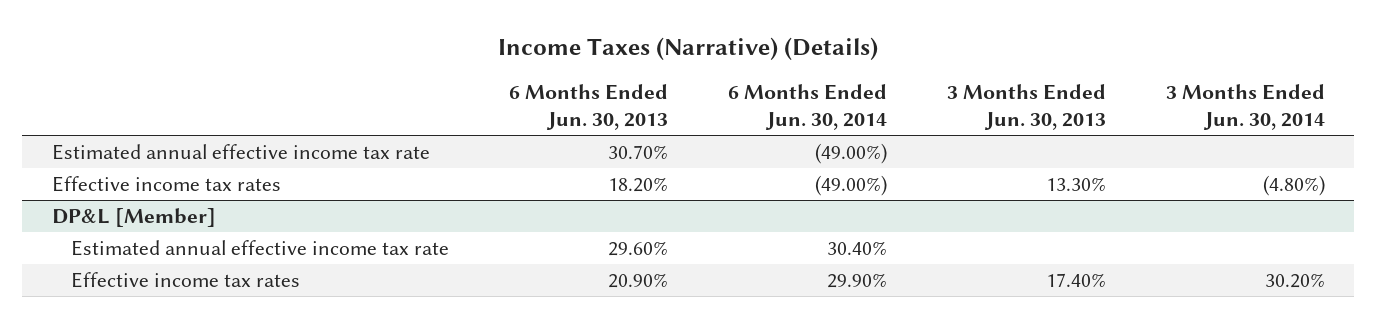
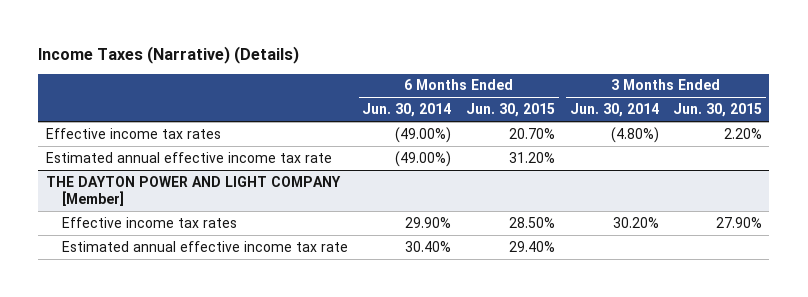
[508,84,668,131] 6 Months Ended Jun. 30, 2013 -> none
[946,84,1106,131] 3 Months Ended Jun. 30, 2013 -> none
none -> [465,103,555,118] Jun. 30, 2015
none -> [673,103,763,118] Jun. 30, 2015
[51,208,216,228] DP&L [Member] -> none
[71,240,450,257] Estimated annual effective income tax rate -> none
[51,144,430,161] Estimated annual effective income tax rate -> [45,151,332,163] Estimated annual effective income tax rate
none -> [45,175,341,207] THE DAYTON POWER AND LIGHT COMPANY [Member]
none -> [61,240,348,252] Estimated annual effective income tax rate

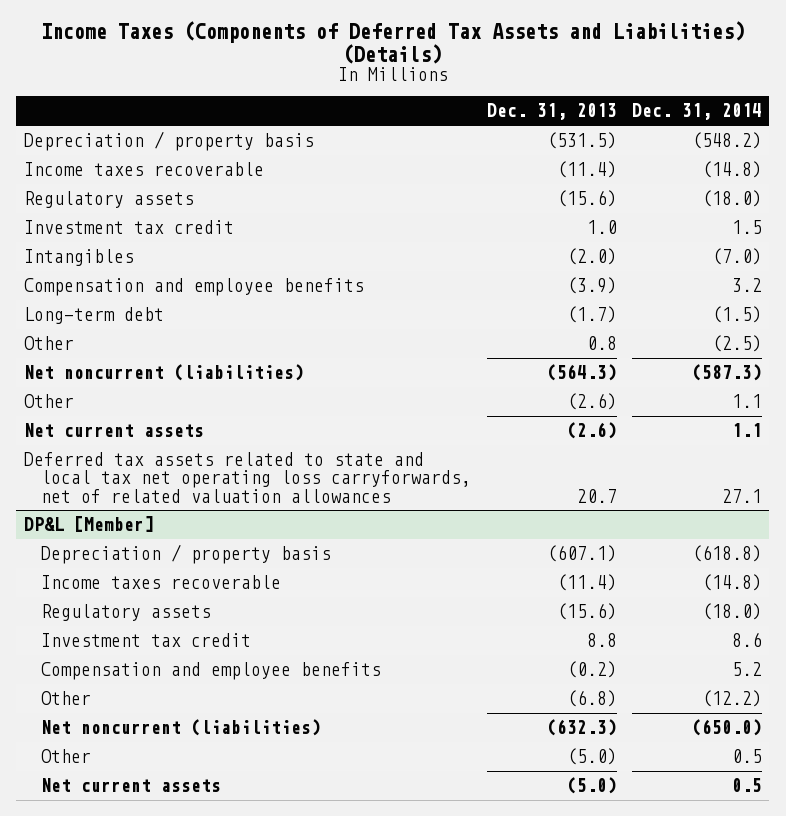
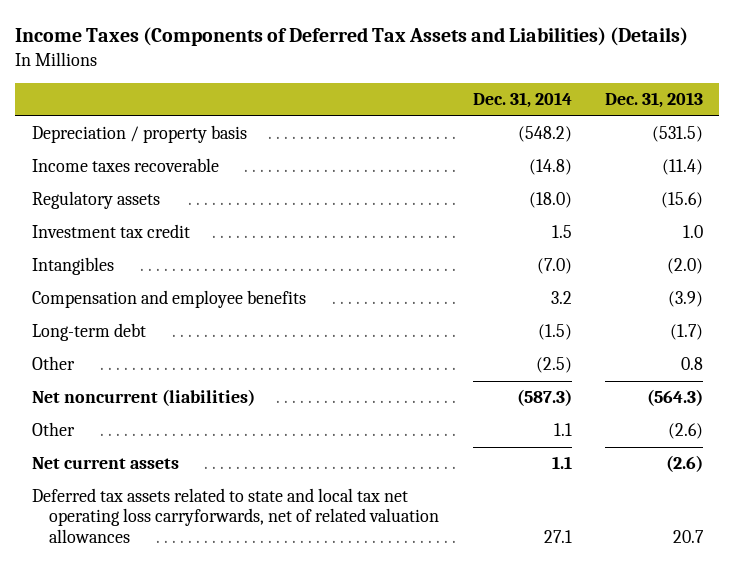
[23,516,154,533] DP&L [Member] -> none
[41,544,332,565] Depreciation / property basis -> none
[41,575,282,590] Income taxes recoverable -> none
[41,604,212,622] Regulatory assets -> none
[41,633,252,648] Investment tax credit -> none
[41,662,382,681] Compensation and employee benefits -> none
[41,691,92,706] Other -> none
[41,719,322,737] Net noncurrent (liabilities) -> none
[41,749,92,764] Other -> none
[41,778,222,793] Net current assets -> none

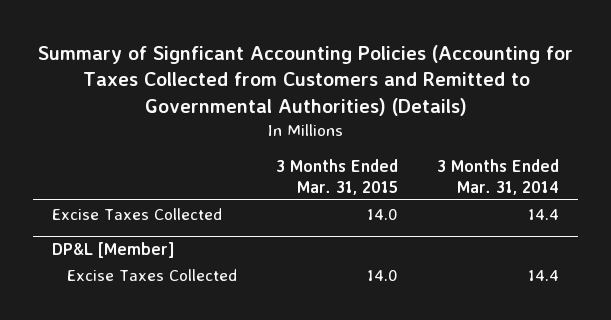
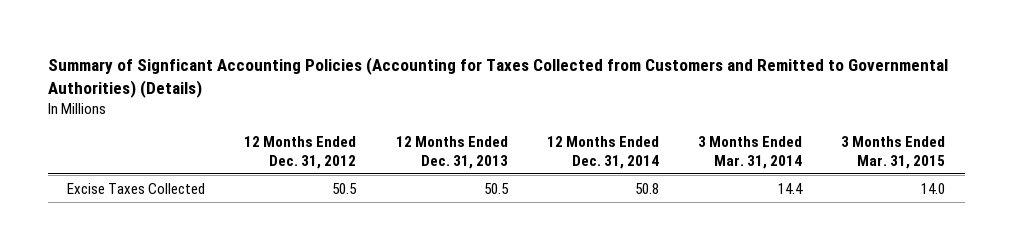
none -> [244,136,357,169] 12 Months Ended Dec. 31, 2012
none -> [395,136,508,169] 12 Months Ended Dec. 31, 2013
none -> [546,136,659,169] 12 Months Ended Dec. 31, 2014
[52,241,176,258] DP&L [Member] -> none
[66,268,237,281] Excise Taxes Collected -> none

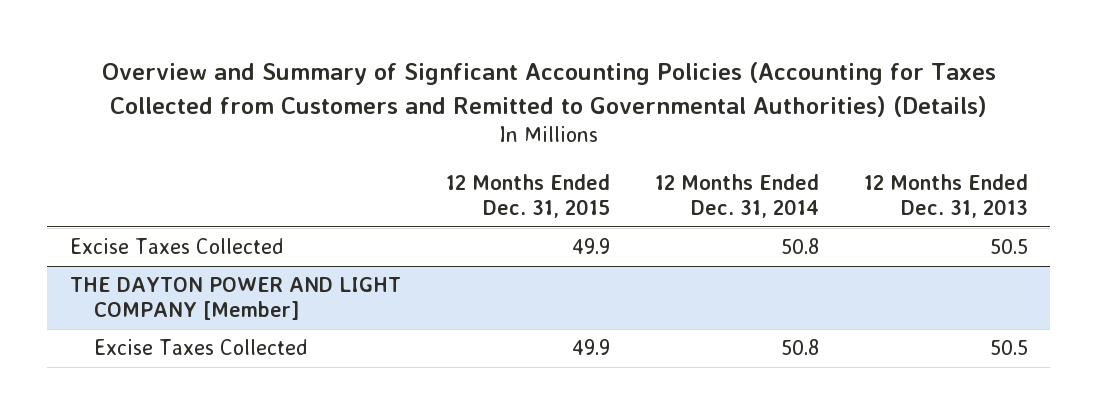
[47,56,948,98] Summary of Signficant Accounting Policies (Accounting for Taxes Collected from Customers and Remitted to Governmental Authorities) (Details) -> [101,62,996,117] Overview and Summary of Signficant Accounting Policies (Accounting for Taxes Collected from Customers and Remitted to Governmental Authorities) (Details)
[244,136,357,169] 12 Months Ended Dec. 31, 2012 -> none
[698,136,803,169] 3 Months Ended Mar. 31, 2014 -> none
[841,136,946,169] 3 Months Ended Mar. 31, 2015 -> none
none -> [445,173,610,218] 12 Months Ended Dec. 31, 2015
none -> [69,277,401,321] THE DAYTON POWER AND LIGHT COMPANY [Member]
none -> [93,339,307,356] Excise Taxes Collected

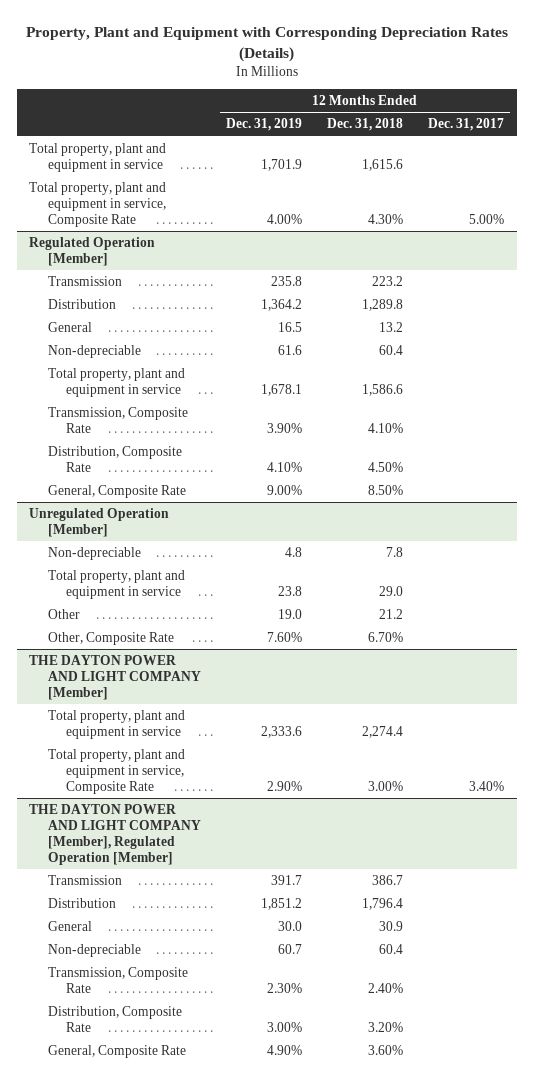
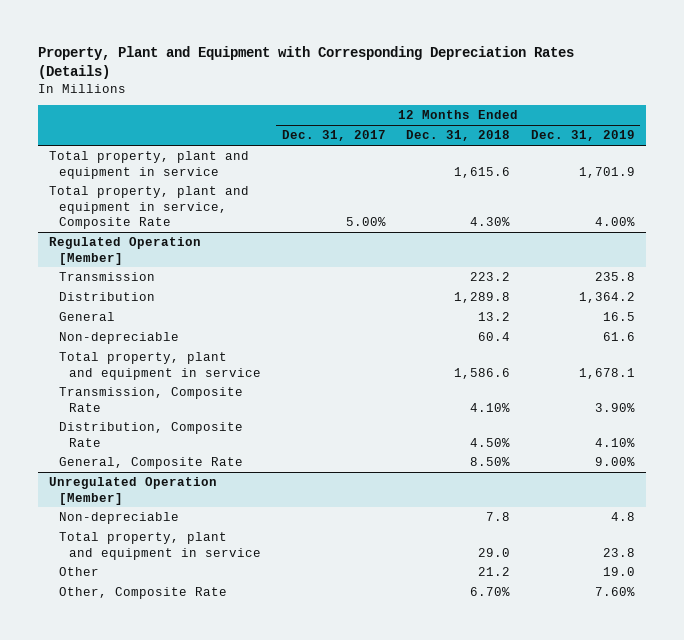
[29,654,201,700] THE DAYTON POWER AND LIGHT COMPANY [Member] -> none
[47,709,185,739] Total property, plant and equipment in service -> none
[47,748,185,794] Total property, plant and equipment in service, Composite Rate -> none
[29,803,201,865] THE DAYTON POWER AND LIGHT COMPANY [Member], Regulated Operation [Member] -> none
[47,874,122,885] Transmission -> none
[47,897,116,908] Distribution -> none
[47,920,92,931] General -> none
[47,943,141,957] Non-depreciable -> none
[47,966,188,993] Transmission, Composite Rate -> none
[47,1005,182,1032] Distribution, Composite Rate -> none
[47,1044,186,1058] General, Composite Rate -> none

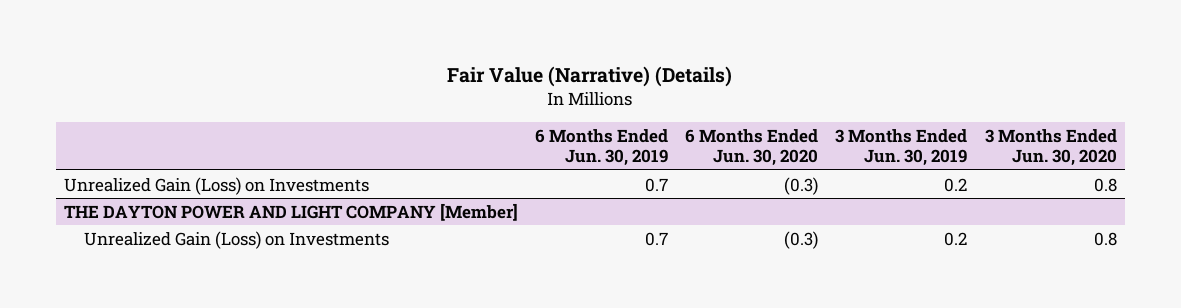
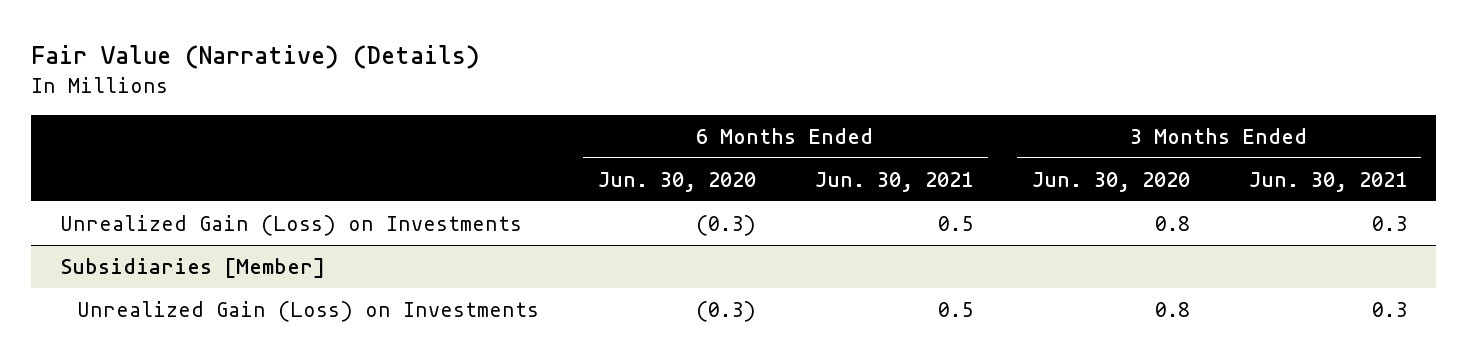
[535,128,669,167] 6 Months Ended Jun. 30, 2019 -> none
[835,128,968,167] 3 Months Ended Jun. 30, 2019 -> none
none -> [814,171,973,192] Jun. 30, 2021
none -> [1248,171,1407,192] Jun. 30, 2021
[64,202,519,221] THE DAYTON POWER AND LIGHT COMPANY [Member] -> [60,257,326,278] Subsidiaries [Member]

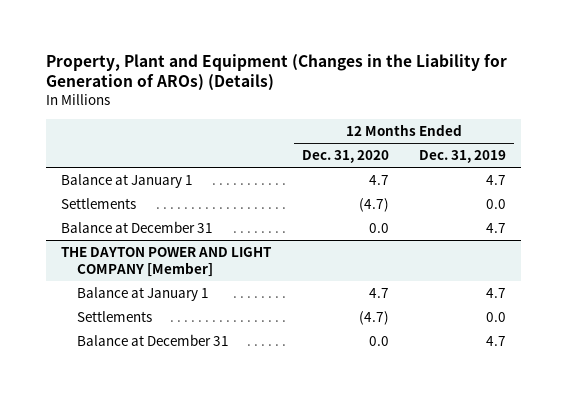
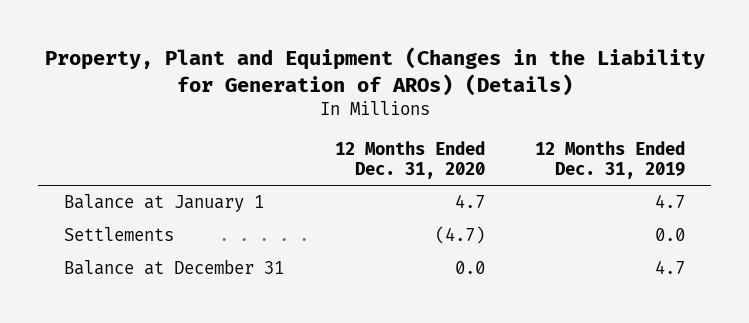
[61,247,273,277] THE DAYTON POWER AND LIGHT COMPANY [Member] -> none
[76,287,209,302] Balance at January 1 -> none
[76,311,152,323] Settlements -> none
[76,334,229,347] Balance at December 31 -> none

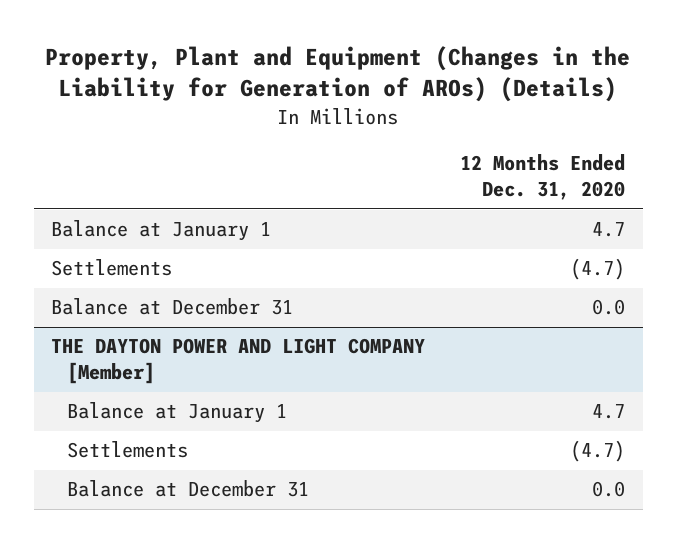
[535,140,686,179] 12 Months Ended Dec. 31, 2019 -> none
none -> [51,338,426,385] THE DAYTON POWER AND LIGHT COMPANY [Member]
none -> [67,402,288,424] Balance at January 1
none -> [67,441,189,459] Settlements
none -> [67,480,310,498] Balance at December 31

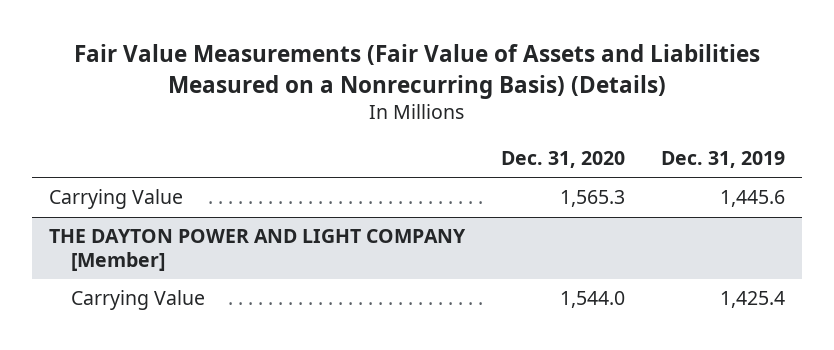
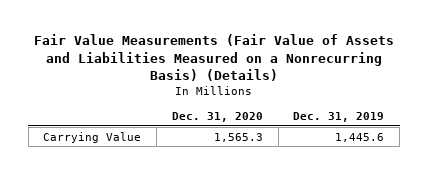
[49,229,467,272] THE DAYTON POWER AND LIGHT COMPANY [Member] -> none
[70,290,205,311] Carrying Value -> none

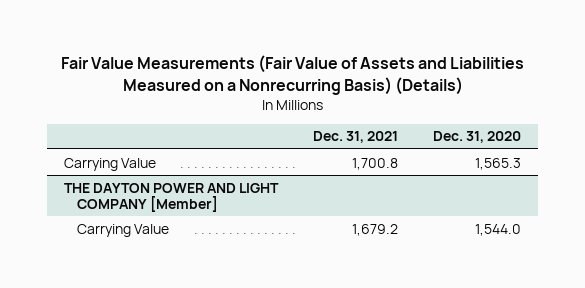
[293,111,385,122] Dec. 31, 2019 -> none
none -> [313,131,399,144] Dec. 31, 2021
none -> [64,182,280,212] THE DAYTON POWER AND LIGHT COMPANY [Member]
none -> [76,223,169,237] Carrying Value

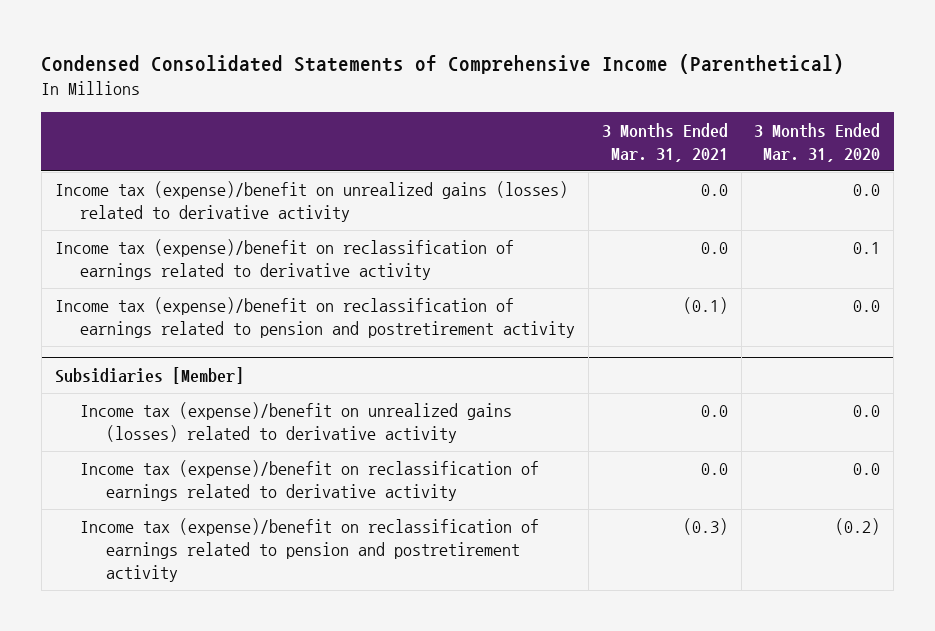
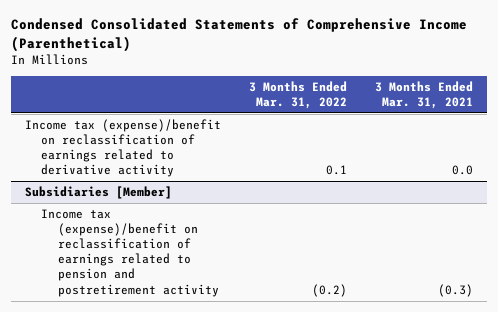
[754,122,881,162] 3 Months Ended Mar. 31, 2020 -> none
none -> [248,80,347,109] 3 Months Ended Mar. 31, 2022
[54,181,568,223] Income tax (expense)/benefit on unrealized gains (losses) related to derivative activity -> none
[54,297,576,339] Income tax (expense)/benefit on reclassification of earnings related to pension and postretirement activity -> none
[80,402,513,444] Income tax (expense)/benefit on unrealized gains (losses) related to derivative activity -> none
[80,460,540,502] Income tax (expense)/benefit on reclassification of earnings related to derivative activity -> none

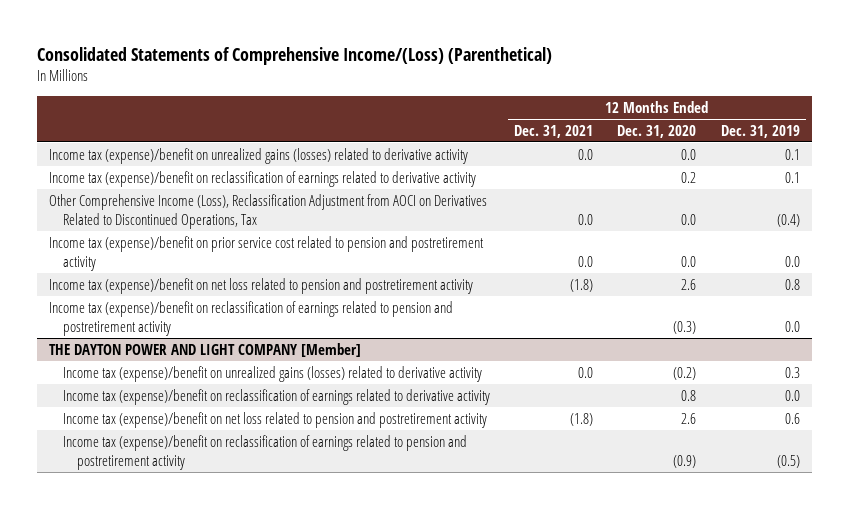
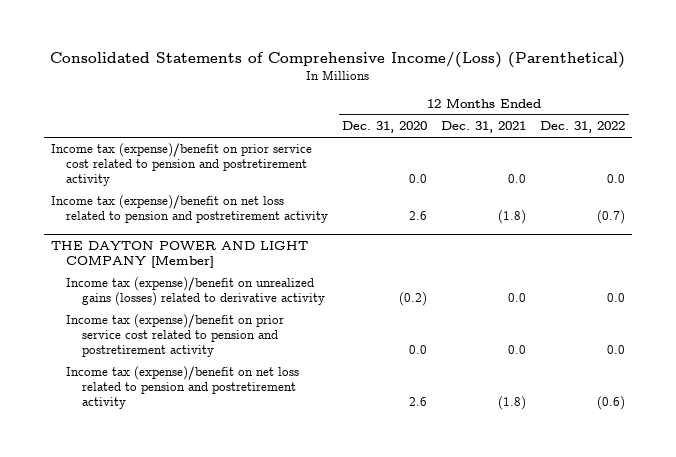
[720,124,800,138] Dec. 31, 2019 -> none
none -> [540,121,626,134] Dec. 31, 2022
[49,147,469,164] Income tax (expense)/benefit on unrealized gains (losses) related to derivative activity -> none
[49,170,477,187] Income tax (expense)/benefit on reclassification of earnings related to derivative activity -> none
[49,193,488,229] Other Comprehensive Income (Loss), Reclassification Adjustment from AOCI on Derivatives Related to Discontinued Operations, Tax -> none
[49,300,454,336] Income tax (expense)/benefit on reclassification of earnings related to pension and postretirement activity -> none
[63,388,491,405] Income tax (expense)/benefit on reclassification of earnings related to derivative activity -> none
none -> [66,314,285,358] Income tax (expense)/benefit on prior service cost related to pension and postretirement activity
[63,434,468,470] Income tax (expense)/benefit on reclassification of earnings related to pension and postretirement activity -> none

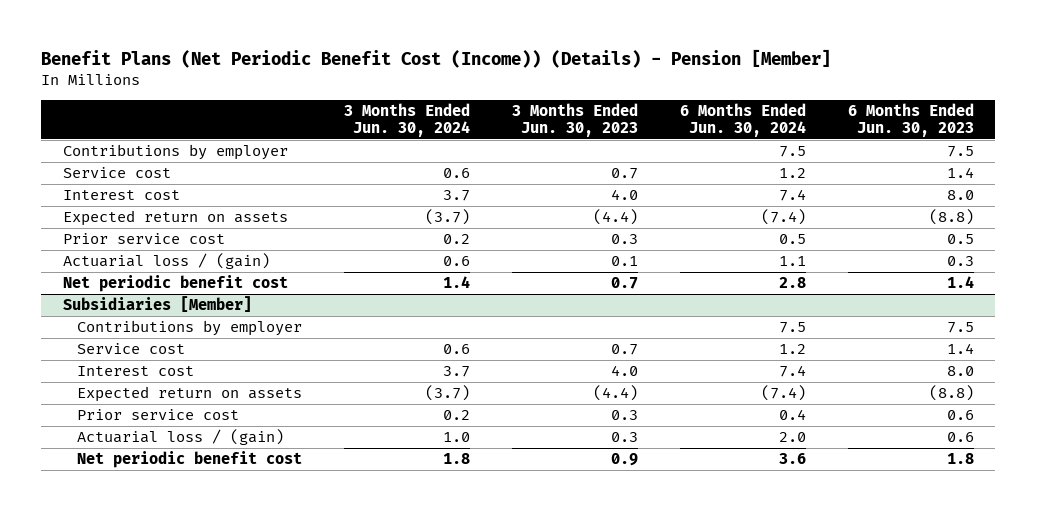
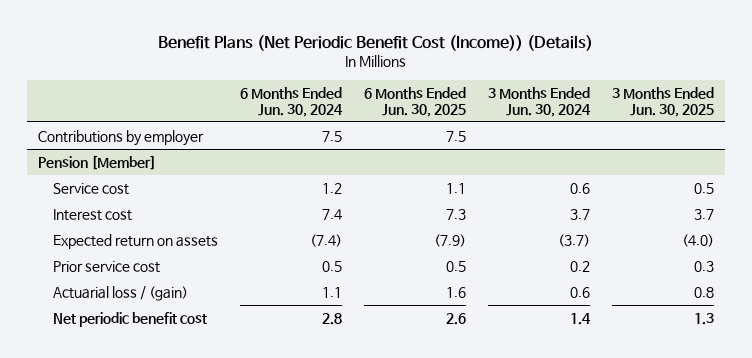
[41,48,832,68] Benefit Plans (Net Periodic Benefit Cost (Income)) (Details) - Pension [Member] -> [157,35,593,52] Benefit Plans (Net Periodic Benefit Cost (Income)) (Details)
[511,102,638,138] 3 Months Ended Jun. 30, 2023 -> none
[848,102,975,138] 6 Months Ended Jun. 30, 2023 -> none
none -> [363,86,466,117] 6 Months Ended Jun. 30, 2025
none -> [611,86,714,117] 3 Months Ended Jun. 30, 2025
none -> [38,154,157,170] Pension [Member]
[62,296,252,313] Subsidiaries [Member] -> none
[76,320,302,337] Contributions by employer -> none
[76,343,185,355] Service cost -> none
[76,366,194,377] Interest cost -> none
[76,386,302,403] Expected return on assets -> none
[76,409,239,421] Prior service cost -> none
[76,429,284,446] Actuarial loss / (gain) -> none
[76,451,302,469] Net periodic benefit cost -> none

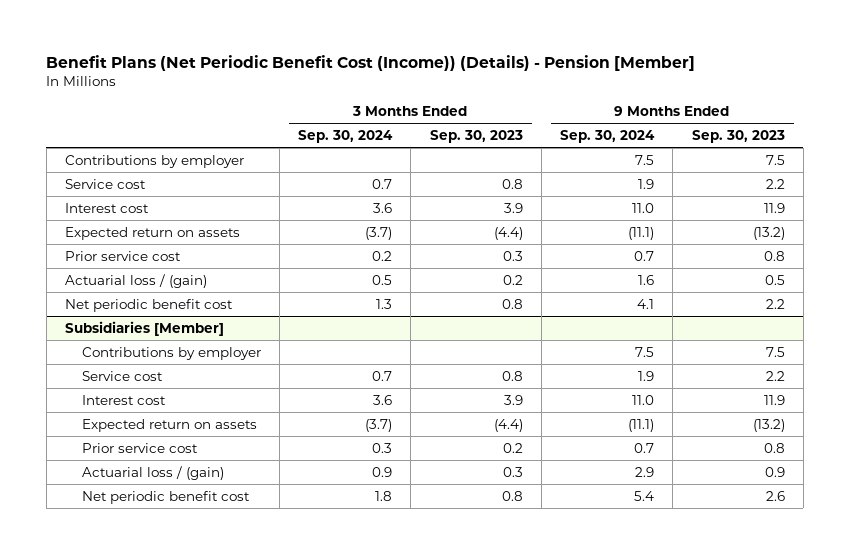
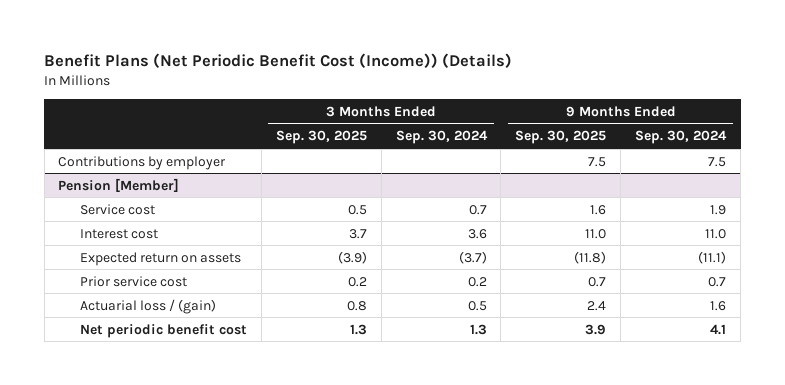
[46,54,696,71] Benefit Plans (Net Periodic Benefit Cost (Income)) (Details) - Pension [Member] -> [44,52,513,68] Benefit Plans (Net Periodic Benefit Cost (Income)) (Details)
[429,130,523,144] Sep. 30, 2023 -> none
[691,130,785,144] Sep. 30, 2023 -> none
none -> [275,130,367,145] Sep. 30, 2025
none -> [515,130,607,145] Sep. 30, 2025
none -> [58,177,180,192] Pension [Member]
[65,320,225,336] Subsidiaries [Member] -> none
[81,346,261,360] Contributions by employer -> none
[81,370,163,381] Service cost -> none
[81,394,166,405] Interest cost -> none
[81,418,257,432] Expected return on assets -> none
[81,442,198,453] Prior service cost -> none
[81,465,224,480] Actuarial loss / (gain) -> none
[81,490,250,504] Net periodic benefit cost -> none

